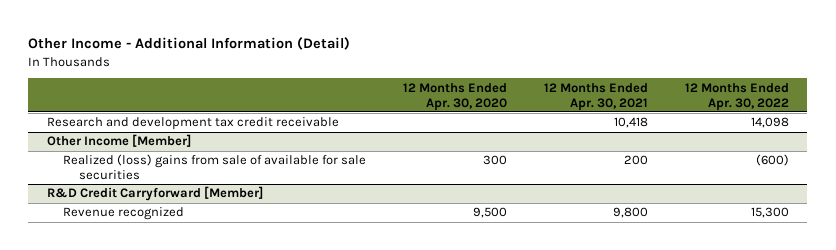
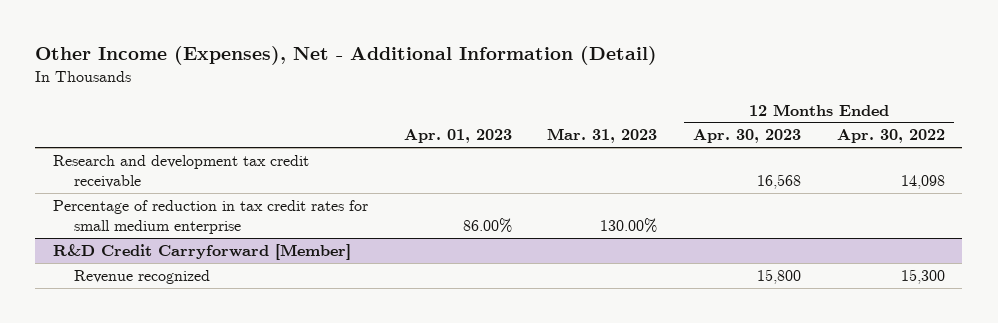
[28,37,351,51] Other Income - Additional Information (Detail) -> [35,45,658,65] Other Income (Expenses), Net - Additional Information (Detail)
[402,82,507,111] 12 Months Ended Apr. 30, 2020 -> none
[543,82,648,111] 12 Months Ended Apr. 30, 2021 -> none
none -> [403,129,512,144] Apr. 01, 2023
none -> [547,128,658,144] Mar. 31, 2023
none -> [692,129,801,144] Apr. 30, 2023
[46,134,191,148] Other Income [Member] -> none
[62,154,366,181] Realized (loss) gains from sale of available for sale securities -> none
none -> [52,199,368,235] Percentage of reduction in tax credit rates for small medium enterprise

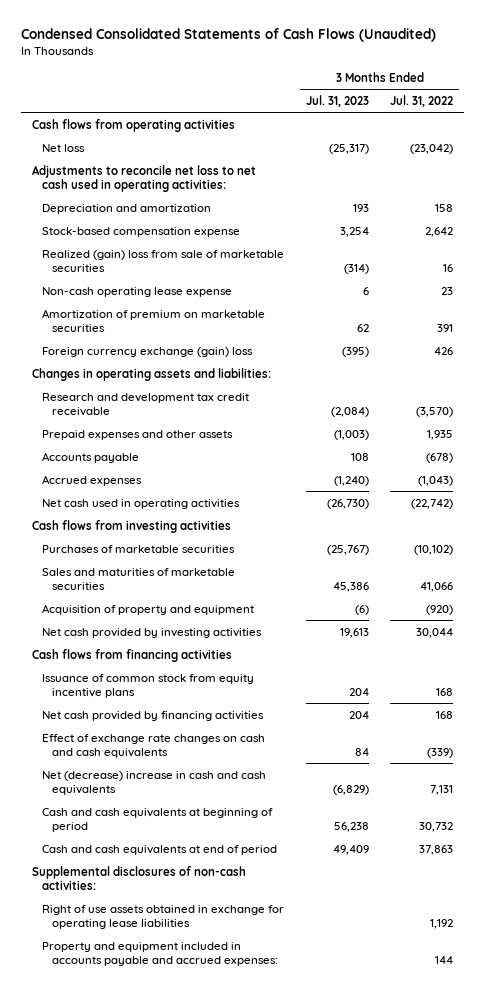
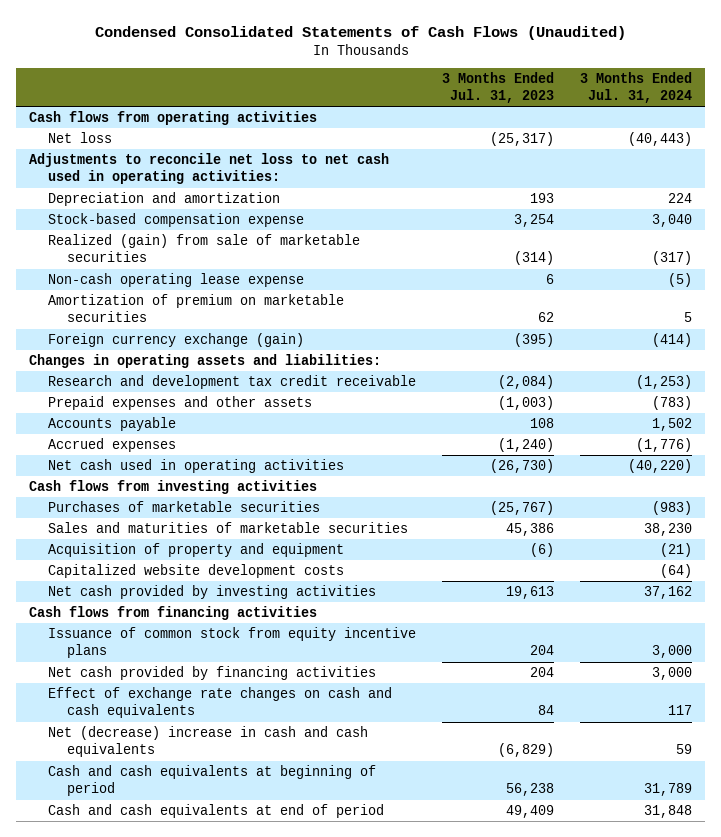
[390,94,454,107] Jul. 31, 2022 -> none
none -> [579,71,692,104] 3 Months Ended Jul. 31, 2024
[41,249,284,272] Realized (gain) loss from sale of marketable securities -> [47,234,360,263] Realized (gain) from sale of marketable securities
[41,346,253,357] Foreign currency exchange (gain) loss -> [47,333,304,348] Foreign currency exchange (gain)
none -> [47,564,344,579] Capitalized website development costs
[31,865,246,890] Supplemental disclosures of non-cash activities: -> none
[41,904,284,929] Right of use assets obtained in exchange for operating lease liabilities -> none
[41,941,278,966] Property and equipment included in accounts payable and accrued expenses: -> none

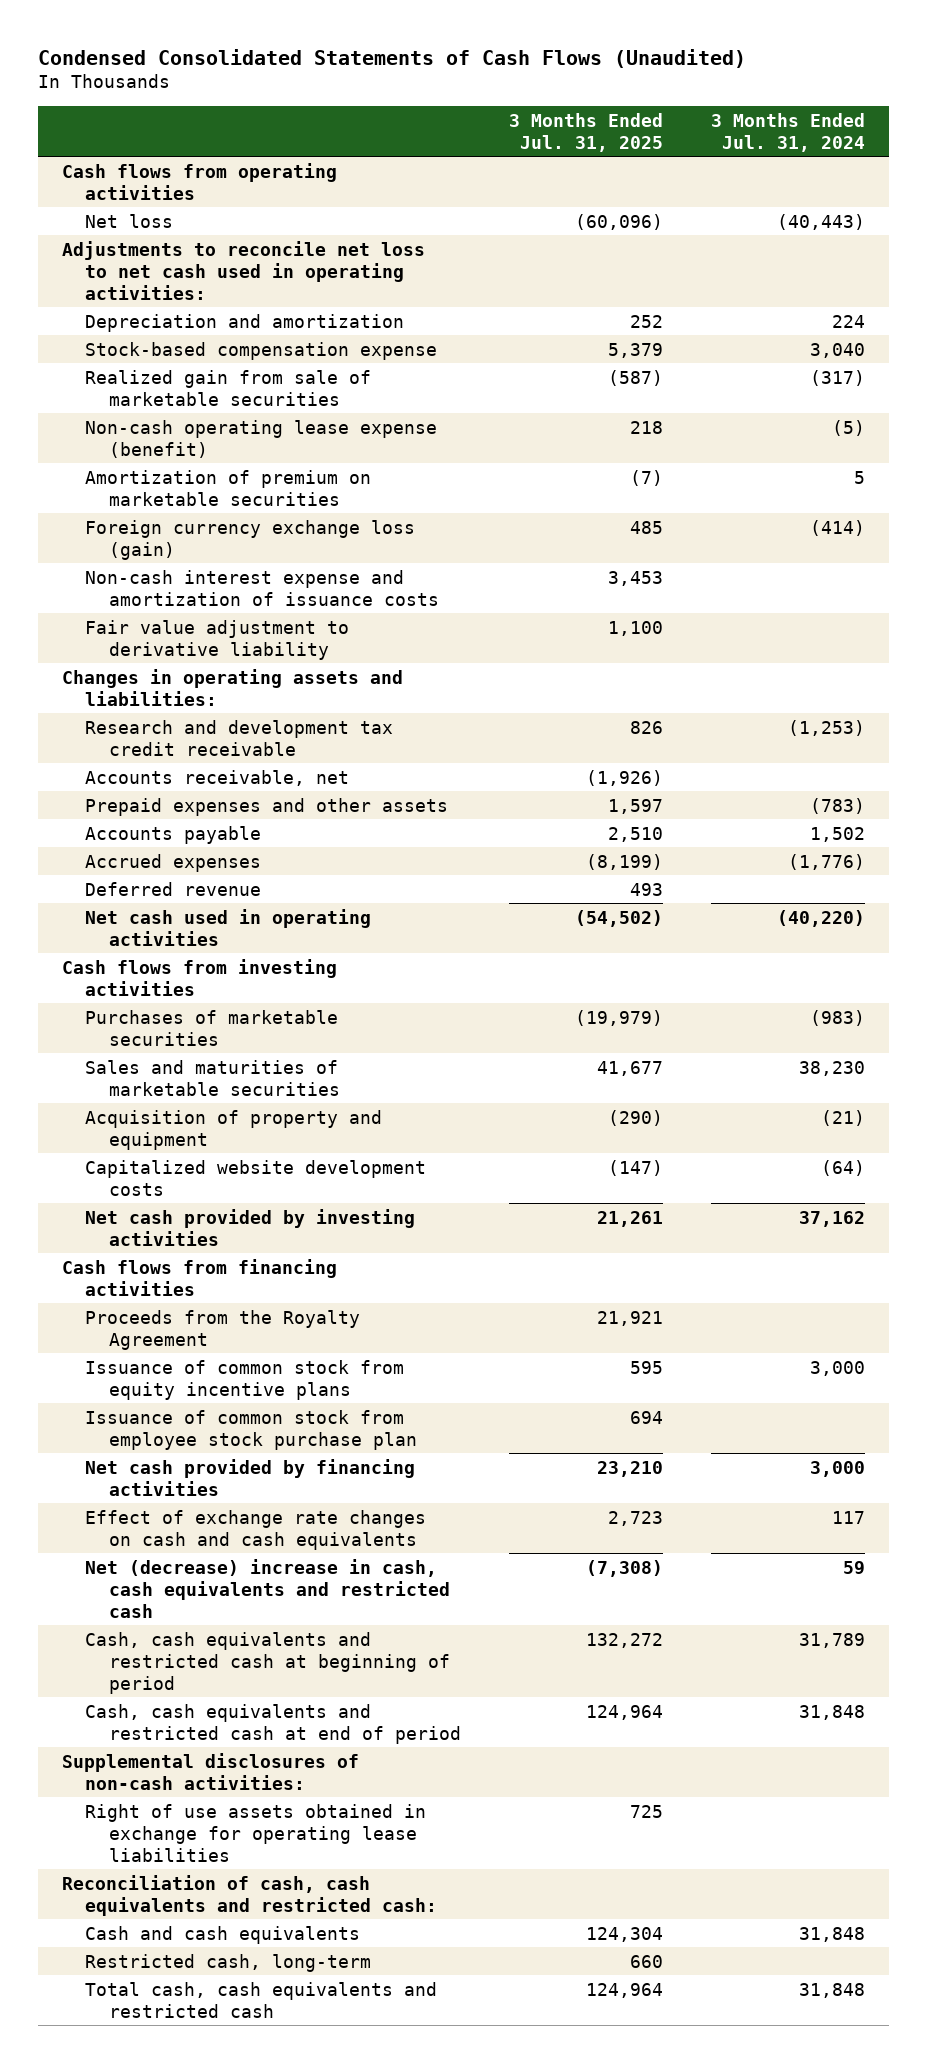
[441,71,554,104] 3 Months Ended Jul. 31, 2023 -> none
none -> [509,112,664,152] 3 Months Ended Jul. 31, 2025
[47,234,360,263] Realized (gain) from sale of marketable securities -> [85,369,372,406] Realized gain from sale of marketable securities
[47,273,304,288] Non-cash operating lease expense -> [85,419,438,458] Non-cash operating lease expense (benefit)
[47,333,304,348] Foreign currency exchange (gain) -> [85,519,416,560] Foreign currency exchange loss (gain)
none -> [85,569,439,606] Non-cash interest expense and amortization of issuance costs
none -> [85,619,350,660] Fair value adjustment to derivative liability
none -> [85,769,350,786] Accounts receivable, net
none -> [85,881,262,896] Deferred revenue
none -> [85,1309,361,1350] Proceeds from the Royalty Agreement
none -> [85,1409,417,1450] Issuance of common stock from employee stock purchase plan
[47,726,368,758] Net (decrease) increase in cash and cash equivalents -> [85,1558,450,1618] Net (decrease) increase in cash, cash equivalents and restricted cash
[47,765,376,797] Cash and cash equivalents at beginning of period -> [85,1631,450,1694] Cash, cash equivalents and restricted cash at beginning of period
[47,804,384,819] Cash and cash equivalents at end of period -> [85,1703,461,1744] Cash, cash equivalents and restricted cash at end of period
none -> [61,1752,359,1790] Supplemental disclosures of non-cash activities:
none -> [85,1803,427,1862] Right of use assets obtained in exchange for operating lease liabilities
none -> [61,1874,438,1916] Reconciliation of cash, cash equivalents and restricted cash:
none -> [85,1925,361,1944] Cash and cash equivalents
none -> [85,1953,372,1972] Restricted cash, long-term
none -> [85,1981,438,2018] Total cash, cash equivalents and restricted cash

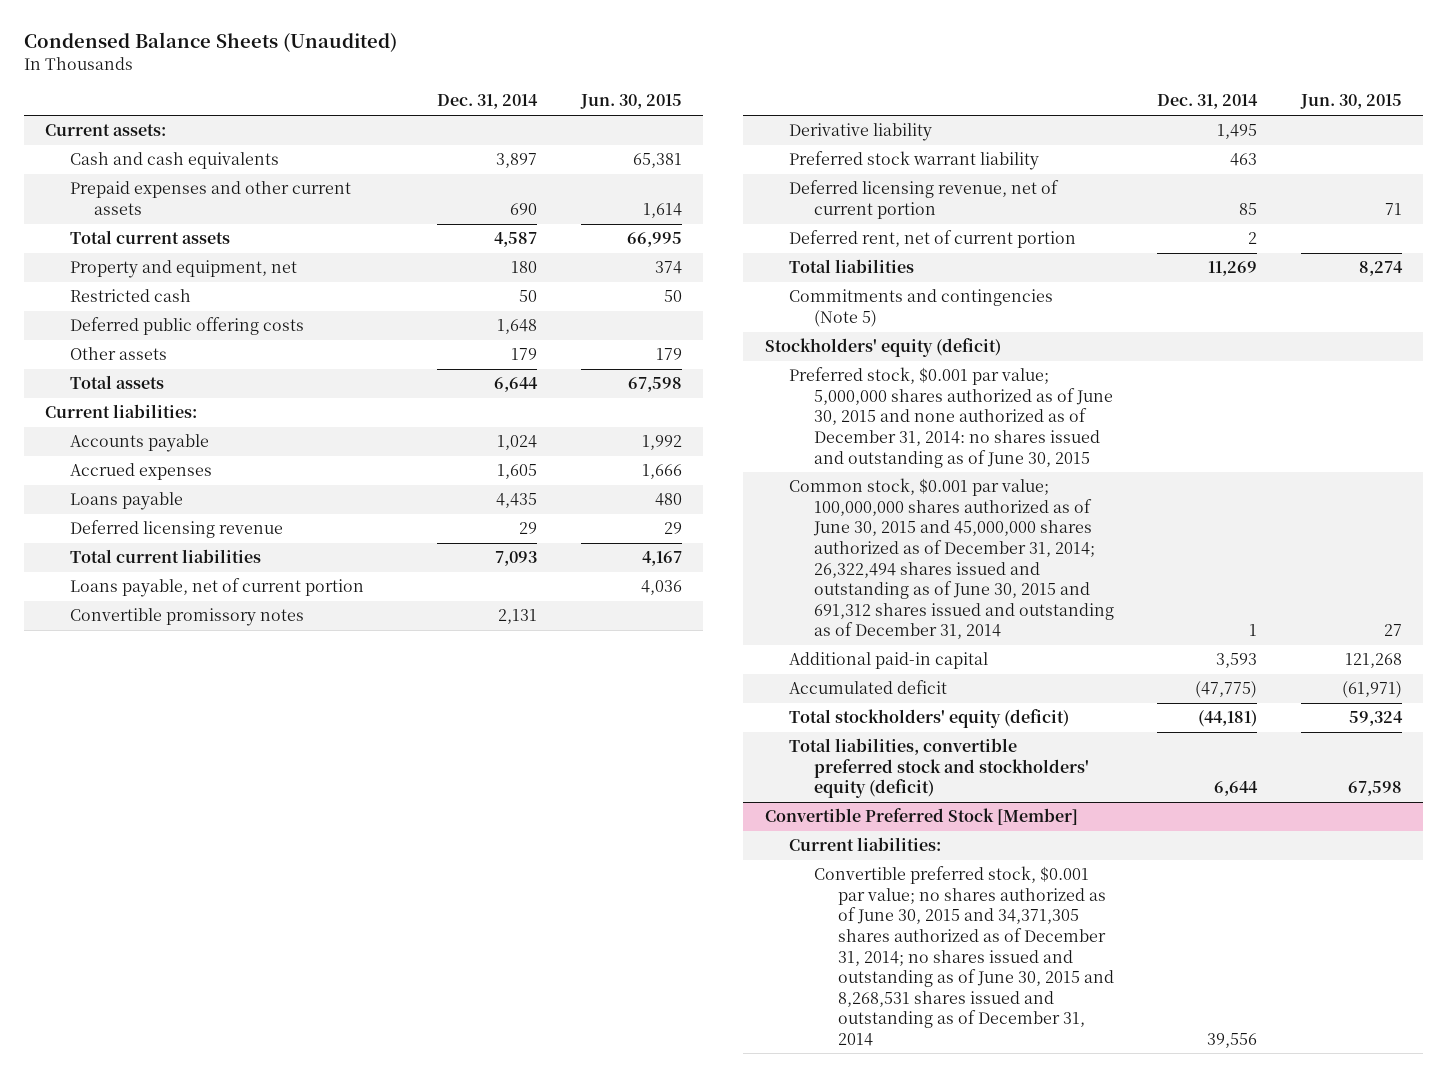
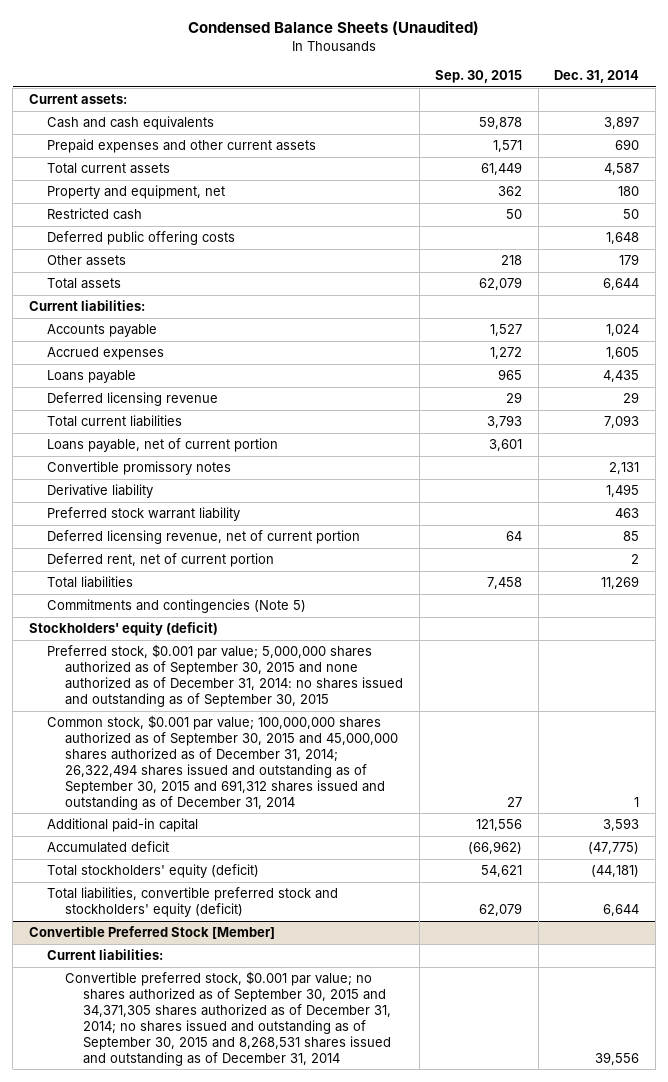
[579,94,682,110] Jun. 30, 2015 -> none
none -> [435,69,523,83] Sep. 30, 2015
[789,367,1113,468] Preferred stock, $0.001 par value; 5,000,000 shares authorized as of June 30, 2015 and none authorized as of December 31, 2014: no shares issued and outstanding as of June 30, 2015 -> [46,644,404,707] Preferred stock, $0.001 par value; 5,000,000 shares authorized as of September 30, 2015 and none authorized as of December 31, 2014: no shares issued and outstanding as of September 30, 2015
[789,478,1114,640] Common stock, $0.001 par value; 100,000,000 shares authorized as of June 30, 2015 and 45,000,000 shares authorized as of December 31, 2014; 26,322,494 shares issued and outstanding as of June 30, 2015 and 691,312 shares issued and outstanding as of December 31, 2014 -> [46,715,399,810] Common stock, $0.001 par value; 100,000,000 shares authorized as of September 30, 2015 and 45,000,000 shares authorized as of December 31, 2014; 26,322,494 shares issued and outstanding as of September 30, 2015 and 691,312 shares issued and outstanding as of December 31, 2014
[813,866,1114,1046] Convertible preferred stock, $0.001 par value; no shares authorized as of June 30, 2015 and 34,371,305 shares authorized as of December 31, 2014; no shares issued and outstanding as of June 30, 2015 and 8,268,531 shares issued and outstanding as of December 31, 2014 -> [65,971,392,1066] Convertible preferred stock, $0.001 par value; no shares authorized as of September 30, 2015 and 34,371,305 shares authorized as of December 31, 2014; no shares issued and outstanding as of September 30, 2015 and 8,268,531 shares issued and outstanding as of December 31, 2014

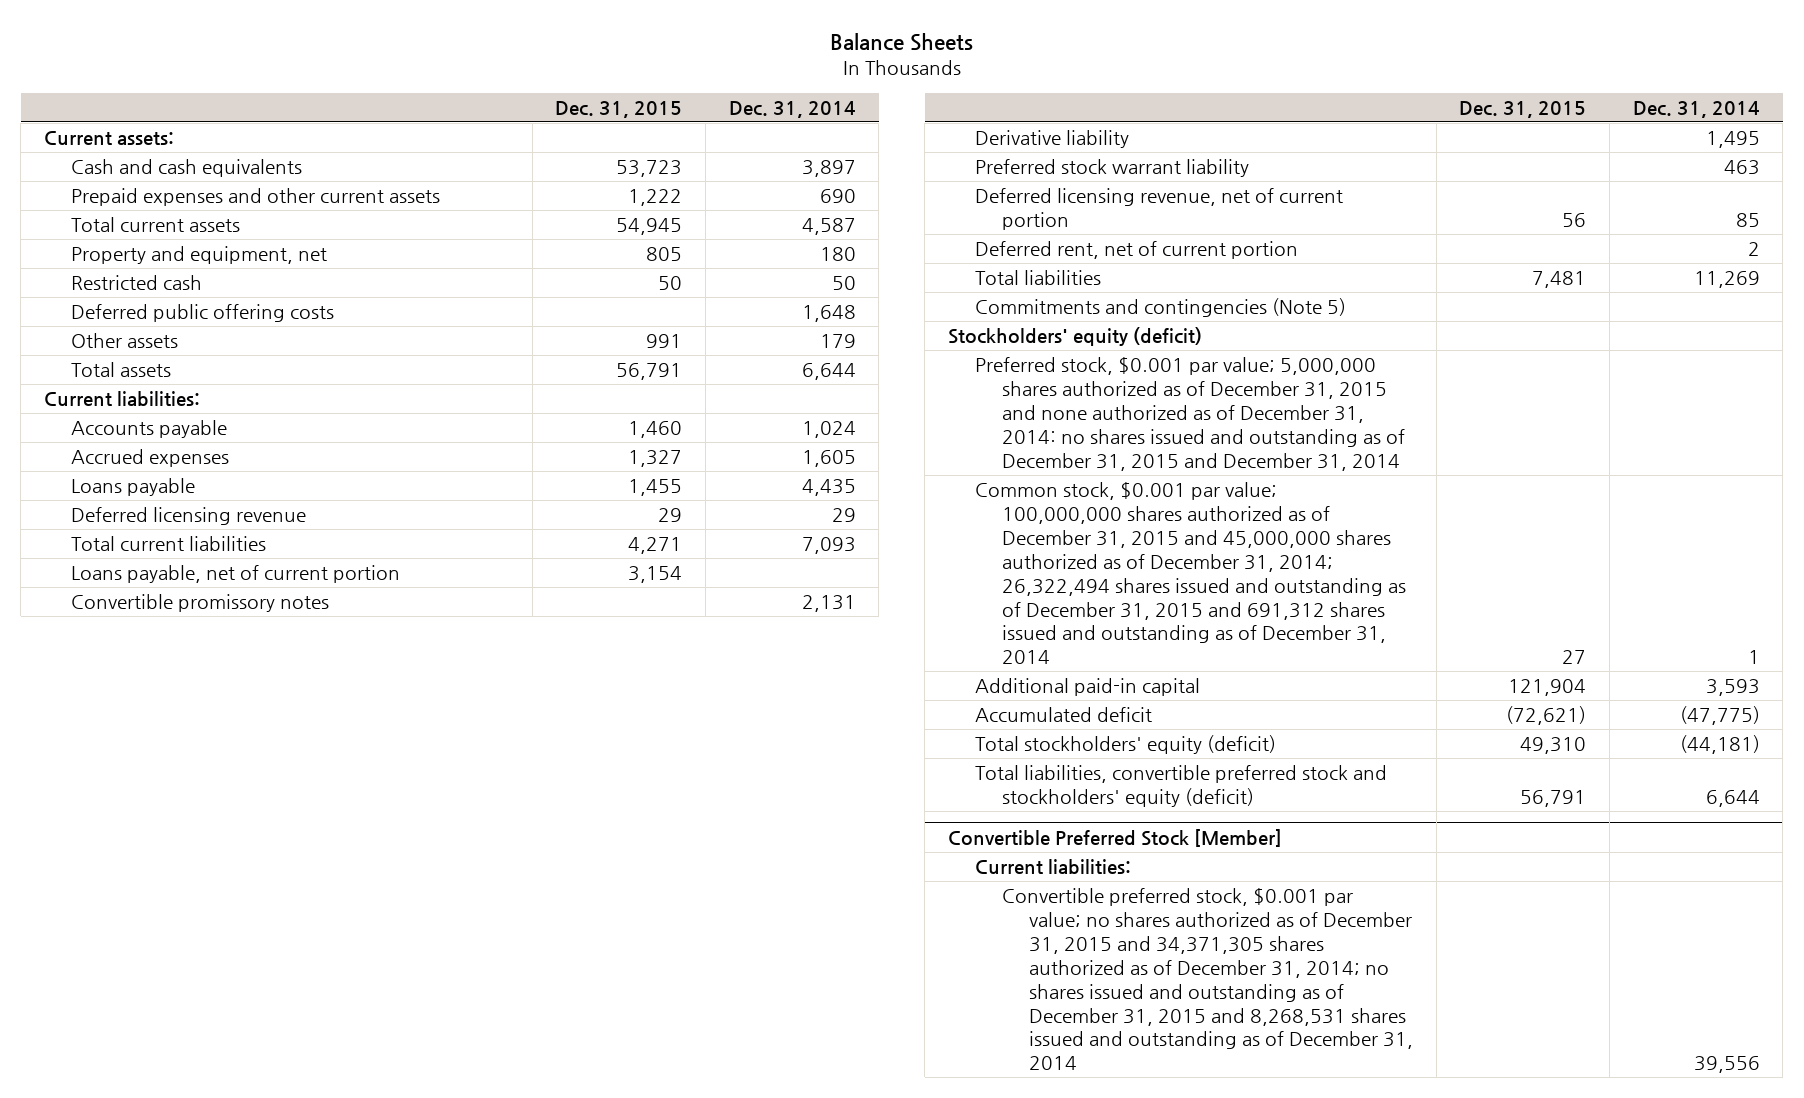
[188,19,480,35] Condensed Balance Sheets (Unaudited) -> [829,33,973,52] Balance Sheets
[435,69,523,83] Sep. 30, 2015 -> none
none -> [555,100,683,118] Dec. 31, 2015
[46,644,404,707] Preferred stock, $0.001 par value; 5,000,000 shares authorized as of September 30, 2015 and none authorized as of December 31, 2014: no shares issued and outstanding as of September 30, 2015 -> [974,356,1406,471] Preferred stock, $0.001 par value; 5,000,000 shares authorized as of December 31, 2015 and none authorized as of December 31, 2014: no shares issued and outstanding as of December 31, 2015 and December 31, 2014
[46,715,399,810] Common stock, $0.001 par value; 100,000,000 shares authorized as of September 30, 2015 and 45,000,000 shares authorized as of December 31, 2014; 26,322,494 shares issued and outstanding as of September 30, 2015 and 691,312 shares issued and outstanding as of December 31, 2014 -> [974,481,1407,665] Common stock, $0.001 par value; 100,000,000 shares authorized as of December 31, 2015 and 45,000,000 shares authorized as of December 31, 2014; 26,322,494 shares issued and outstanding as of December 31, 2015 and 691,312 shares issued and outstanding as of December 31, 2014
[65,971,392,1066] Convertible preferred stock, $0.001 par value; no shares authorized as of September 30, 2015 and 34,371,305 shares authorized as of December 31, 2014; no shares issued and outstanding as of September 30, 2015 and 8,268,531 shares issued and outstanding as of December 31, 2014 -> [1002,887,1414,1071] Convertible preferred stock, $0.001 par value; no shares authorized as of December 31, 2015 and 34,371,305 shares authorized as of December 31, 2014; no shares issued and outstanding as of December 31, 2015 and 8,268,531 shares issued and outstanding as of December 31, 2014

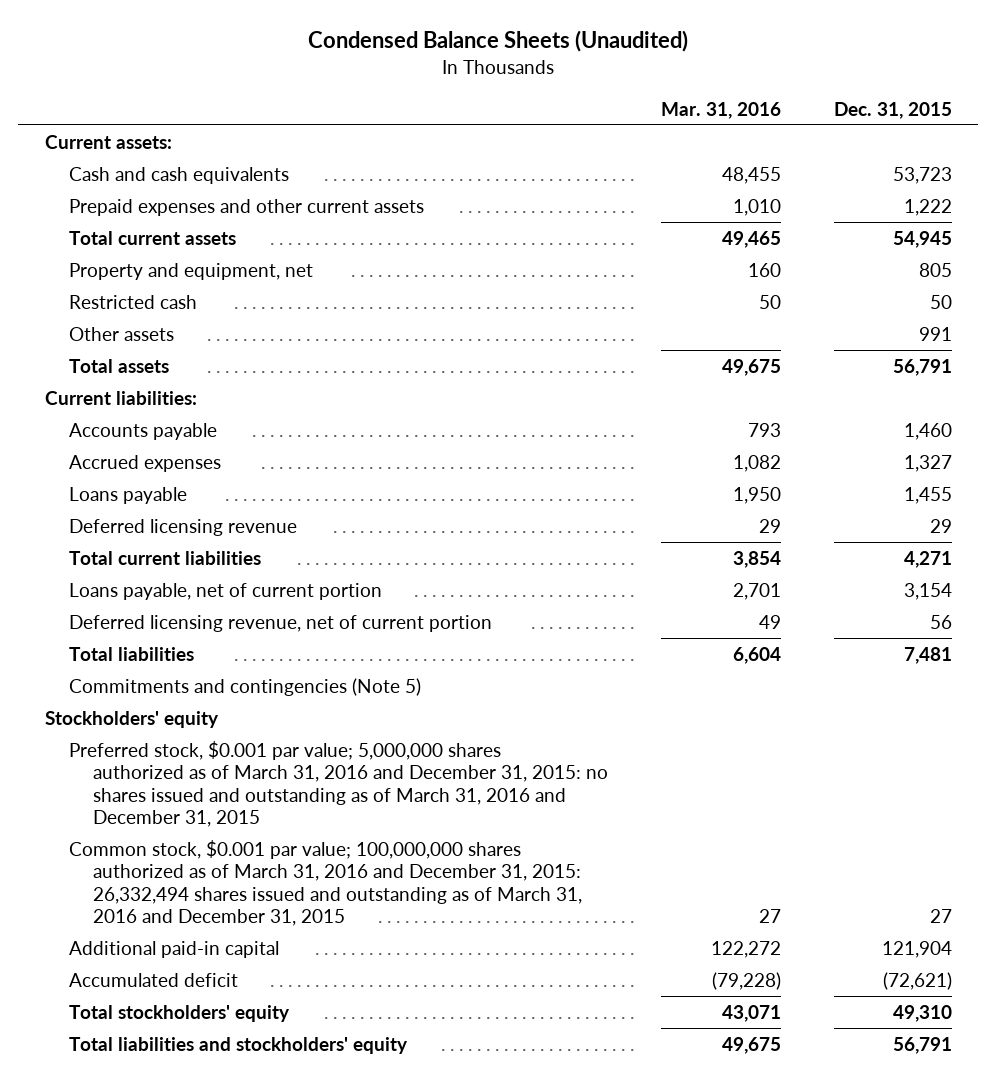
[829,33,973,52] Balance Sheets -> [308,30,689,53] Condensed Balance Sheets (Unaudited)
[728,100,856,118] Dec. 31, 2014 -> none
none -> [660,101,781,119] Mar. 31, 2016
[71,303,335,322] Deferred public offering costs -> none
[71,593,330,612] Convertible promissory notes -> none
[974,129,1129,148] Derivative liability -> none
[974,158,1249,177] Preferred stock warrant liability -> none
[974,240,1298,259] Deferred rent, net of current portion -> none
[947,326,1202,346] Stockholders' equity (deficit) -> [44,710,219,728] Stockholders' equity
[974,356,1406,471] Preferred stock, $0.001 par value; 5,000,000 shares authorized as of December 31, 2015 and none authorized as of December 31, 2014: no shares issued and outstanding as of December 31, 2015 and December 31, 2014 -> [68,740,608,828] Preferred stock, $0.001 par value; 5,000,000 shares authorized as of March 31, 2016 and December 31, 2015: no shares issued and outstanding as of March 31, 2016 and December 31, 2015
[974,481,1407,665] Common stock, $0.001 par value; 100,000,000 shares authorized as of December 31, 2015 and 45,000,000 shares authorized as of December 31, 2014; 26,322,494 shares issued and outstanding as of December 31, 2015 and 691,312 shares issued and outstanding as of December 31, 2014 -> [68,839,582,927] Common stock, $0.001 par value; 100,000,000 shares authorized as of March 31, 2016 and December 31, 2015: 26,332,494 shares issued and outstanding as of March 31, 2016 and December 31, 2015
[947,828,1282,847] Convertible Preferred Stock [Member] -> none
[974,858,1131,874] Current liabilities: -> none
[1002,887,1414,1071] Convertible preferred stock, $0.001 par value; no shares authorized as of December 31, 2015 and 34,371,305 shares authorized as of December 31, 2014; no shares issued and outstanding as of December 31, 2015 and 8,268,531 shares issued and outstanding as of December 31, 2014 -> none
[974,734,1276,754] Total stockholders' equity (deficit) -> [68,1004,290,1022] Total stockholders' equity
[974,764,1387,807] Total liabilities, convertible preferred stock and stockholders' equity (deficit) -> [68,1036,408,1054] Total liabilities and stockholders' equity

